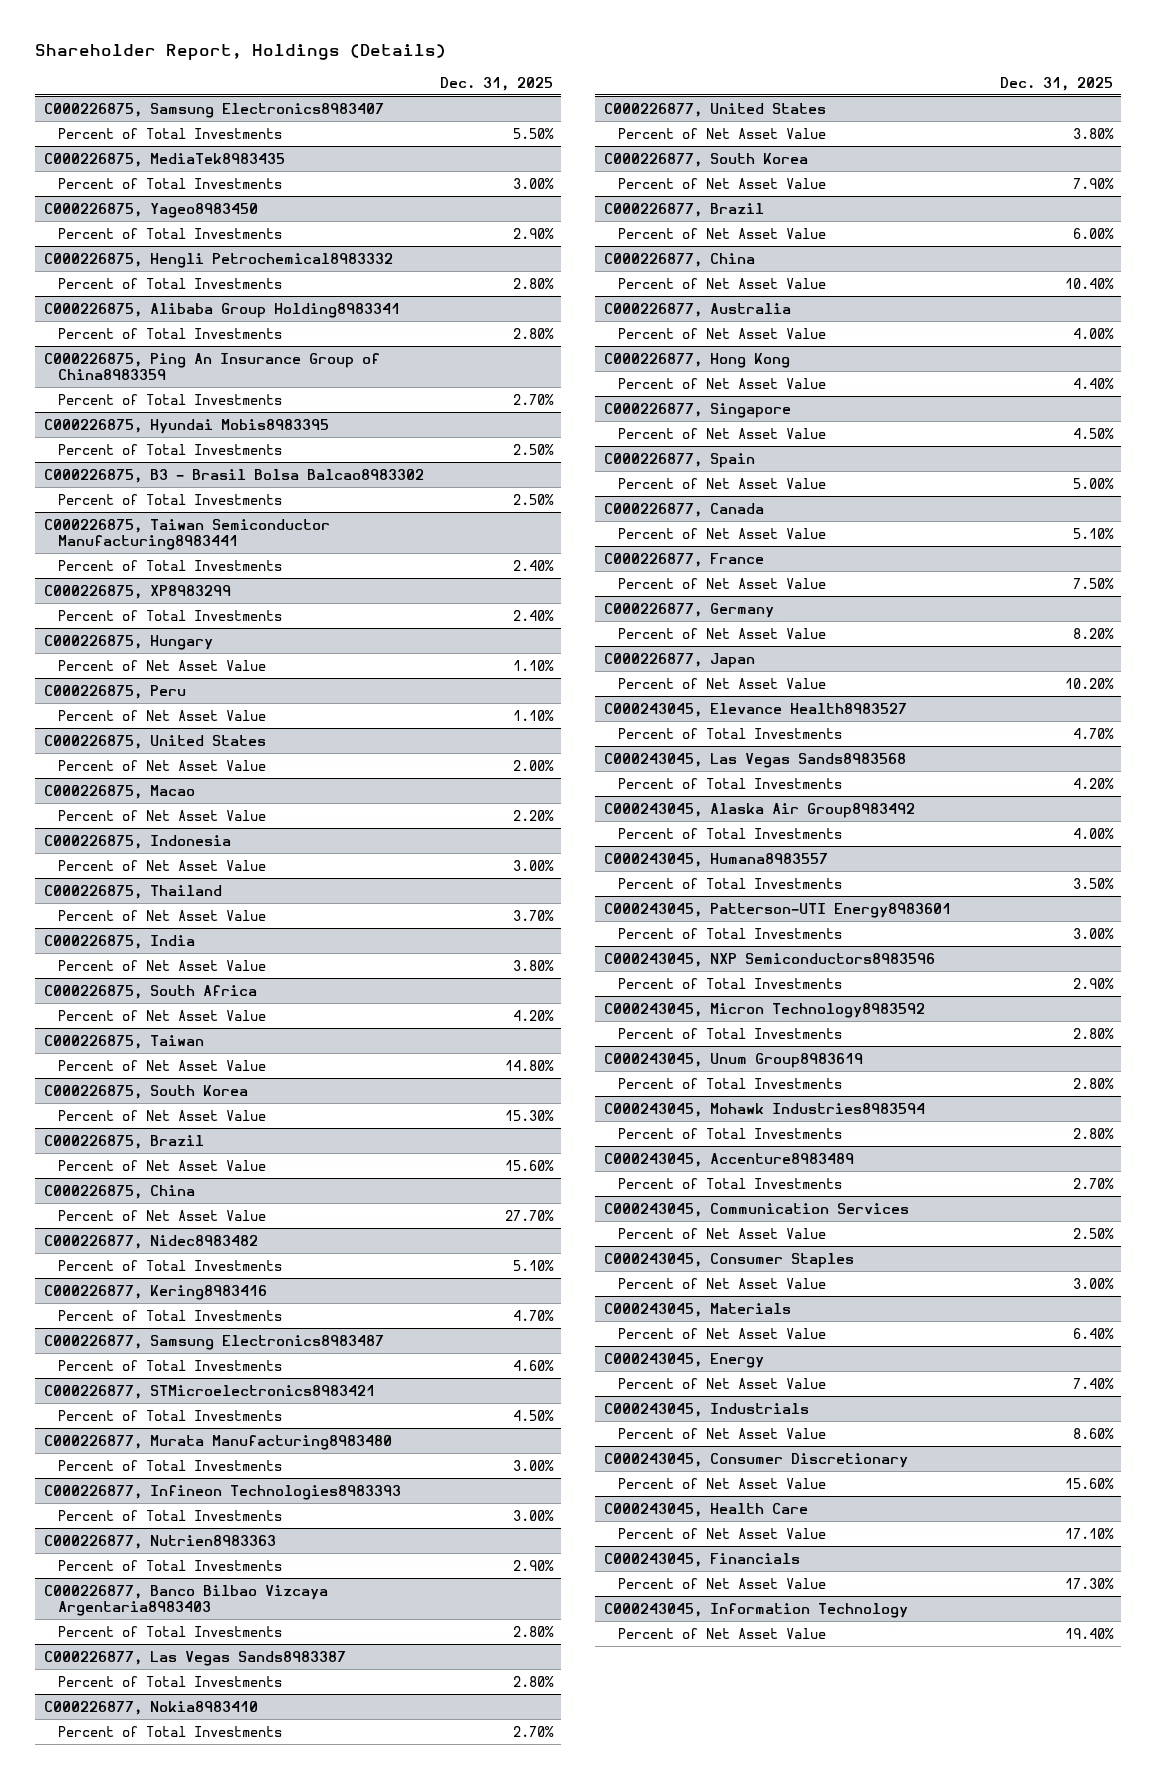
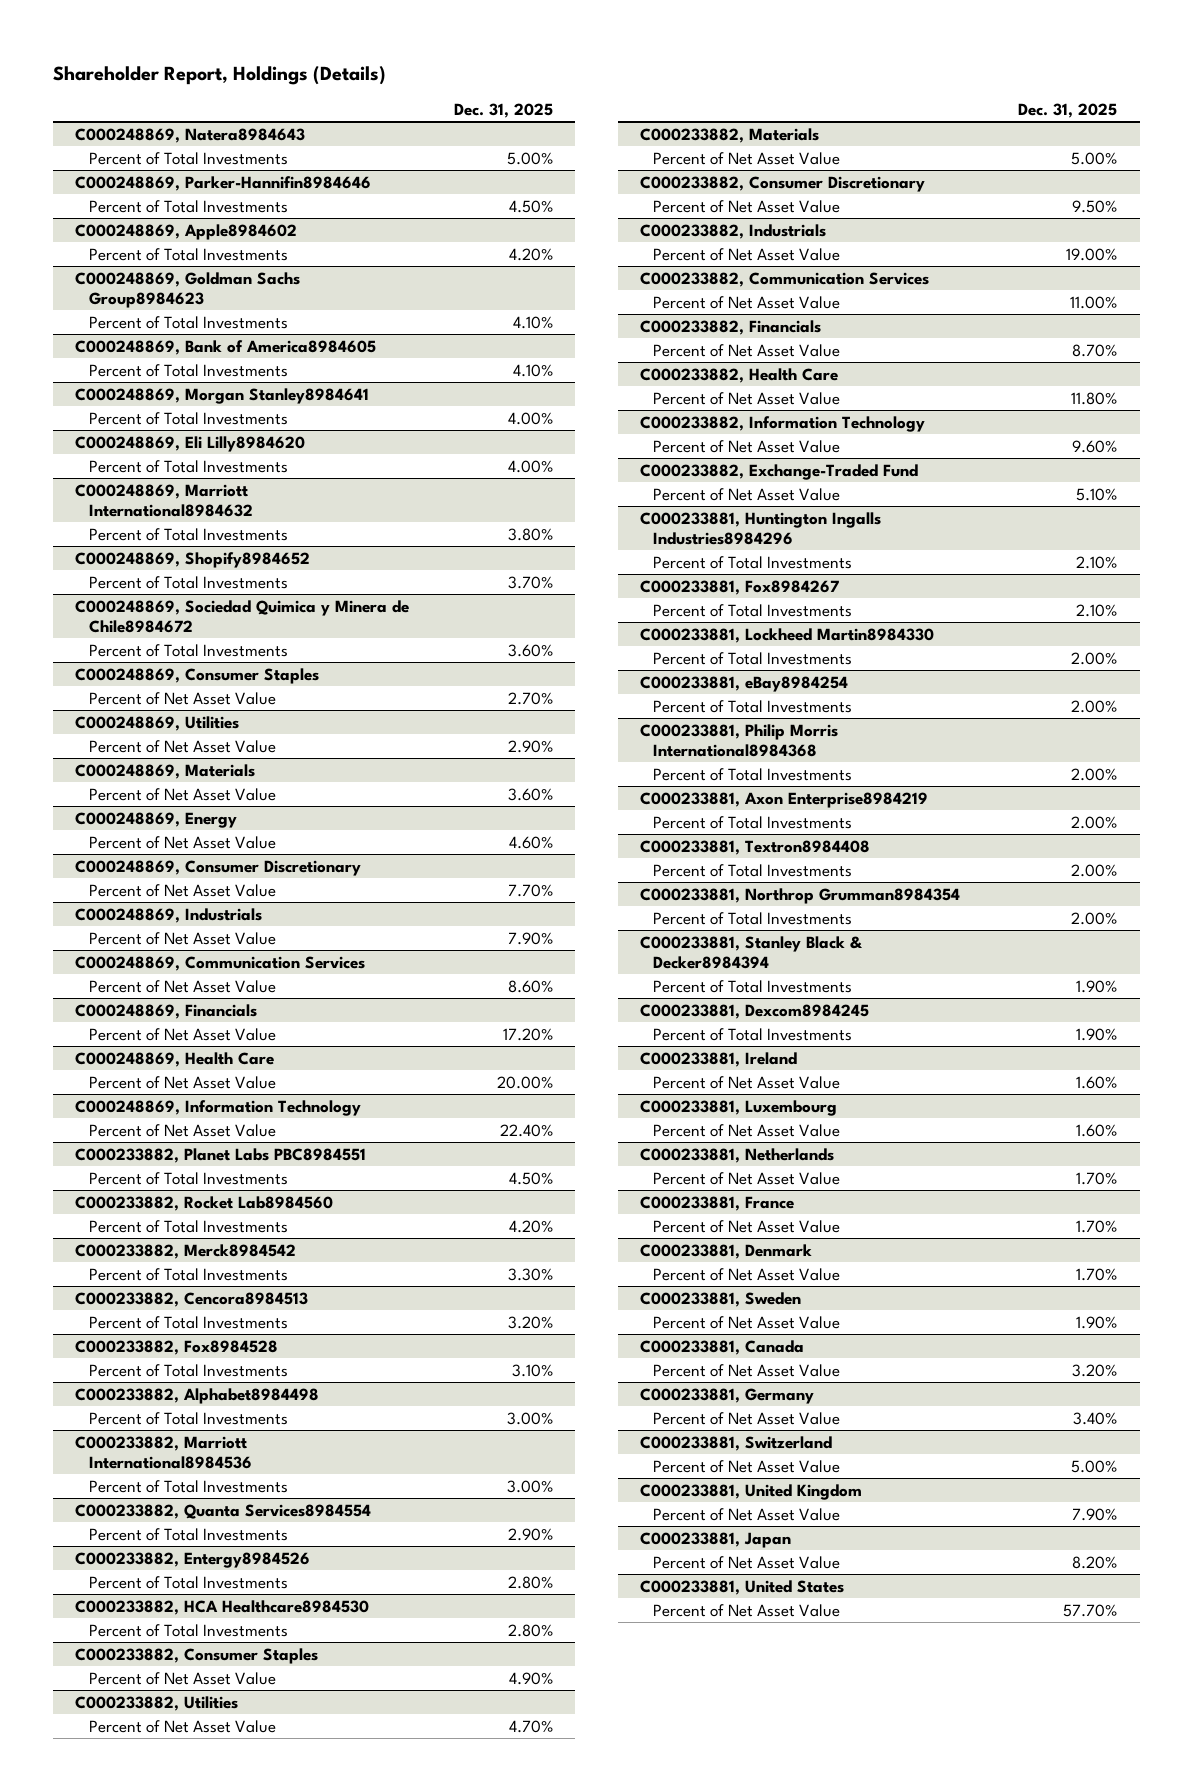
[43,102,384,118] C000226875, Samsung Electronics8983407 -> none
[43,152,285,167] C000226875, MediaTek8983435 -> none
[57,177,282,189] Percent of Total Investments -> none
[43,202,258,218] C000226875, Yageo8983450 -> none
[57,227,282,239] Percent of Total Investments -> none
[43,252,393,268] C000226875, Hengli Petrochemical8983332 -> none
[57,277,282,289] Percent of Total Investments -> none
[43,302,400,318] C000226875, Alibaba Group Holding8983341 -> none
[57,327,282,339] Percent of Total Investments -> none
[43,352,380,380] C000226875, Ping An Insurance Group of China8983359 -> none
[57,393,282,405] Percent of Total Investments -> none
[43,418,329,434] C000226875, Hyundai Mobis8983395 -> none
[57,443,282,455] Percent of Total Investments -> none
[43,468,424,483] C000226875, B3 - Brasil Bolsa Balcao8983302 -> none
[57,493,282,505] Percent of Total Investments -> none
[43,518,330,550] C000226875, Taiwan Semiconductor Manufacturing8983441 -> none
[57,559,282,571] Percent of Total Investments -> none
[43,584,231,599] C000226875, XP8983299 -> none
[57,609,282,621] Percent of Total Investments -> none
[43,634,213,650] C000226875, Hungary -> none
[57,659,266,671] Percent of Net Asset Value -> none
[43,684,186,699] C000226875, Peru -> none
[57,709,266,721] Percent of Net Asset Value -> none
[43,734,266,749] C000226875, United States -> none
[57,759,266,771] Percent of Net Asset Value -> none
[43,784,195,799] C000226875, Macao -> none
[57,809,266,821] Percent of Net Asset Value -> none
[43,834,231,849] C000226875, Indonesia -> none
[57,859,266,871] Percent of Net Asset Value -> none
[43,884,222,899] C000226875, Thailand -> none
[57,909,266,921] Percent of Net Asset Value -> none
[43,934,195,949] C000226875, India -> none
[57,959,266,971] Percent of Net Asset Value -> none
[43,984,257,999] C000226875, South Africa -> none
[57,1009,266,1021] Percent of Net Asset Value -> none
[43,1034,204,1049] C000226875, Taiwan -> none
[57,1059,266,1071] Percent of Net Asset Value -> none
[43,1084,248,1099] C000226875, South Korea -> none
[57,1109,266,1121] Percent of Net Asset Value -> none
[43,1134,204,1149] C000226875, Brazil -> none
[57,1159,266,1171] Percent of Net Asset Value -> none
[43,1184,195,1199] C000226875, China -> none
[57,1209,266,1221] Percent of Net Asset Value -> none
[43,1234,258,1249] C000226877, Nidec8983482 -> none
[57,1259,282,1271] Percent of Total Investments -> none
[43,1284,267,1300] C000226877, Kering8983416 -> none
[57,1309,282,1321] Percent of Total Investments -> none
[43,1334,384,1350] C000226877, Samsung Electronics8983487 -> none
[57,1359,282,1371] Percent of Total Investments -> none
[43,1384,375,1399] C000226877, STMicroelectronics8983421 -> none
none -> [75,127,306,143] C000248869, Natera8984643
[513,127,555,139] 5.50% -> [506,151,553,165] 5.00%
none -> [75,175,372,191] C000248869, Parker-Hannifin8984646
[43,1434,392,1450] C000226877, Murata Manufacturing8983480 -> none
none -> [75,223,298,240] C000248869, Apple8984602
none -> [88,247,288,261] Percent of Total Investments
none -> [75,271,301,308] C000248869, Goldman Sachs Group8984623
none -> [88,315,288,329] Percent of Total Investments
none -> [75,339,377,355] C000248869, Bank of America8984605
none -> [88,363,288,377] Percent of Total Investments
none -> [75,387,370,404] C000248869, Morgan Stanley8984641
none -> [88,411,288,425] Percent of Total Investments
none -> [75,435,306,452] C000248869, Eli Lilly8984620
none -> [88,459,288,473] Percent of Total Investments
none -> [75,483,253,517] C000248869, Marriott International8984632
none -> [88,527,288,541] Percent of Total Investments
none -> [75,551,311,568] C000248869, Shopify8984652
none -> [88,575,288,589] Percent of Total Investments
none -> [75,599,410,633] C000248869, Sociedad Quimica y Minera de Chile8984672
none -> [88,643,288,657] Percent of Total Investments
none -> [75,667,320,684] C000248869, Consumer Staples
none -> [88,691,276,705] Percent of Net Asset Value
none -> [75,715,240,731] C000248869, Utilities
none -> [88,739,276,753] Percent of Net Asset Value
none -> [75,763,256,779] C000248869, Materials
none -> [88,787,276,801] Percent of Net Asset Value
none -> [75,811,238,828] C000248869, Energy
none -> [88,835,276,849] Percent of Net Asset Value
none -> [75,859,362,876] C000248869, Consumer Discretionary
none -> [88,883,276,897] Percent of Net Asset Value
none -> [75,907,263,923] C000248869, Industrials
none -> [88,931,276,945] Percent of Net Asset Value
none -> [75,955,366,971] C000248869, Communication Services
none -> [88,979,276,993] Percent of Net Asset Value
none -> [75,1003,258,1019] C000248869, Financials
none -> [88,1027,276,1041] Percent of Net Asset Value
none -> [75,1051,275,1067] C000248869, Health Care
none -> [88,1075,276,1089] Percent of Net Asset Value
none -> [75,1099,362,1116] C000248869, Information Technology
none -> [88,1123,276,1137] Percent of Net Asset Value
none -> [75,1147,367,1163] C000233882, Planet Labs PBC8984551
none -> [88,1171,288,1185] Percent of Total Investments
none -> [75,1195,334,1211] C000233882, Rocket Lab8984560
none -> [88,1219,288,1233] Percent of Total Investments
none -> [75,1243,297,1259] C000233882, Merck8984542
none -> [88,1267,288,1281] Percent of Total Investments
none -> [75,1291,309,1307] C000233882, Cencora8984513
none -> [88,1315,288,1329] Percent of Total Investments
none -> [75,1339,279,1355] C000233882, Fox8984528
none -> [88,1363,288,1377] Percent of Total Investments
none -> [75,1387,320,1404] C000233882, Alphabet8984498
[43,1484,401,1500] C000226877, Infineon Technologies8983393 -> none
none -> [75,1435,252,1469] C000233882, Marriott International8984536
[43,1534,276,1549] C000226877, Nutrien8983363 -> none
none -> [75,1503,372,1519] C000233882, Quanta Services8984554
[43,1584,328,1616] C000226877, Banco Bilbao Vizcaya Argentaria8983403 -> none
none -> [75,1551,311,1568] C000233882, Entergy8984526
[43,1650,346,1666] C000226877, Las Vegas Sands8983387 -> none
none -> [75,1599,370,1615] C000233882, HCA Healthcare8984530
[43,1700,258,1715] C000226877, Nokia8983410 -> none
[57,1725,282,1737] Percent of Total Investments -> none
[603,102,826,117] C000226877, United States -> none
[603,152,808,167] C000226877, South Korea -> none
[603,202,764,217] C000226877, Brazil -> none
[617,227,826,239] Percent of Net Asset Value -> none
[603,252,755,267] C000226877, China -> none
[617,277,826,289] Percent of Net Asset Value -> none
[603,302,791,317] C000226877, Australia -> none
[617,327,826,339] Percent of Net Asset Value -> none
[603,352,790,368] C000226877, Hong Kong -> none
[617,377,826,389] Percent of Net Asset Value -> none
[603,402,791,418] C000226877, Singapore -> none
[617,427,826,439] Percent of Net Asset Value -> none
[603,452,755,468] C000226877, Spain -> none
none -> [75,1647,319,1664] C000233882, Consumer Staples
[1073,127,1115,139] 3.80% -> [508,1671,553,1685] 4.90%
none -> [75,1695,239,1711] C000233882, Utilities
[1073,177,1115,189] 7.90% -> [508,1719,553,1733] 4.70%
none -> [640,127,820,143] C000233882, Materials
[603,502,764,517] C000226877, Canada -> none
none -> [640,175,926,192] C000233882, Consumer Discretionary
none -> [653,199,841,213] Percent of Net Asset Value
none -> [640,223,827,239] C000233882, Industrials
none -> [653,247,841,261] Percent of Net Asset Value
none -> [640,271,930,287] C000233882, Communication Services
none -> [653,295,841,309] Percent of Net Asset Value
none -> [640,319,822,335] C000233882, Financials
none -> [653,343,841,357] Percent of Net Asset Value
none -> [640,367,839,383] C000233882, Health Care
none -> [653,391,841,405] Percent of Net Asset Value
none -> [640,415,926,432] C000233882, Information Technology
none -> [653,439,841,453] Percent of Net Asset Value
none -> [640,463,919,480] C000233882, Exchange-Traded Fund
[603,552,764,567] C000226877, France -> none
[603,602,774,618] C000226877, Germany -> none
none -> [640,511,882,545] C000233881, Huntington Ingalls Industries8984296
none -> [653,555,853,569] Percent of Total Investments
none -> [640,579,840,595] C000233881, Fox8984267
none -> [653,603,853,617] Percent of Total Investments
none -> [640,627,935,643] C000233881, Lockheed Martin8984330
none -> [653,651,853,665] Percent of Total Investments
none -> [640,675,849,692] C000233881, eBay8984254
none -> [653,699,853,713] Percent of Total Investments
none -> [640,723,839,757] C000233881, Philip Morris International8984368
none -> [653,767,853,781] Percent of Total Investments
none -> [640,791,929,808] C000233881, Axon Enterprise8984219
none -> [653,815,853,829] Percent of Total Investments
none -> [640,839,871,855] C000233881, Textron8984408
none -> [653,863,853,877] Percent of Total Investments
none -> [640,887,961,904] C000233881, Northrop Grumman8984354
none -> [653,911,853,925] Percent of Total Investments
none -> [640,935,864,969] C000233881, Stanley Black & Decker8984394
none -> [653,979,853,993] Percent of Total Investments
none -> [640,1003,870,1019] C000233881, Dexcom8984245
none -> [653,1027,853,1041] Percent of Total Investments
none -> [640,1051,798,1067] C000233881, Ireland
[1073,577,1115,589] 7.50% -> [1076,1075,1118,1089] 1.60%
none -> [640,1099,838,1116] C000233881, Luxembourg
none -> [653,1123,841,1137] Percent of Net Asset Value
none -> [640,1147,835,1163] C000233881, Netherlands
none -> [653,1171,841,1185] Percent of Net Asset Value
none -> [640,1195,795,1211] C000233881, France
none -> [653,1219,841,1233] Percent of Net Asset Value
none -> [640,1243,813,1259] C000233881, Denmark
none -> [653,1267,841,1281] Percent of Net Asset Value
none -> [640,1291,802,1307] C000233881, Sweden
none -> [653,1315,841,1329] Percent of Net Asset Value
none -> [640,1339,805,1355] C000233881, Canada
none -> [653,1363,841,1377] Percent of Net Asset Value
none -> [640,1387,815,1404] C000233881, Germany
none -> [653,1411,841,1425] Percent of Net Asset Value
none -> [640,1435,833,1451] C000233881, Switzerland
none -> [653,1459,841,1473] Percent of Net Asset Value
none -> [640,1483,863,1500] C000233881, United Kingdom
none -> [653,1507,841,1521] Percent of Net Asset Value
none -> [640,1531,792,1548] C000233881, Japan
[603,652,755,668] C000226877, Japan -> none
[603,702,907,717] C000243045, Elevance Health8983527 -> none
[617,727,842,739] Percent of Total Investments -> none
[603,752,906,768] C000243045, Las Vegas Sands8983568 -> none
[617,777,842,789] Percent of Total Investments -> none
[603,802,915,818] C000243045, Alaska Air Group8983492 -> none
[617,827,842,839] Percent of Total Investments -> none
[603,852,828,867] C000243045, Humana8983557 -> none
[617,877,842,889] Percent of Total Investments -> none
[603,902,951,918] C000243045, Patterson-UTI Energy8983601 -> none
[617,927,842,939] Percent of Total Investments -> none
[603,952,935,967] C000243045, NXP Semiconductors8983596 -> none
[617,977,842,989] Percent of Total Investments -> none
[603,1002,925,1018] C000243045, Micron Technology8983592 -> none
[617,1027,842,1039] Percent of Total Investments -> none
[603,1052,863,1068] C000243045, Unum Group8983619 -> none
[617,1077,842,1089] Percent of Total Investments -> none
[603,1102,925,1117] C000243045, Mohawk Industries8983594 -> none
[617,1127,842,1139] Percent of Total Investments -> none
[603,1152,854,1167] C000243045, Accenture8983489 -> none
[617,1177,842,1189] Percent of Total Investments -> none
[603,1202,909,1217] C000243045, Communication Services -> none
[617,1227,826,1239] Percent of Net Asset Value -> none
[603,1252,854,1268] C000243045, Consumer Staples -> none
[617,1277,826,1289] Percent of Net Asset Value -> none
[603,1302,791,1317] C000243045, Materials -> none
[617,1327,826,1339] Percent of Net Asset Value -> none
[603,1352,764,1368] C000243045, Energy -> none
[617,1377,826,1389] Percent of Net Asset Value -> none
[603,1402,809,1417] C000243045, Industrials -> none
[617,1427,826,1439] Percent of Net Asset Value -> none
[603,1452,908,1468] C000243045, Consumer Discretionary -> none
[617,1477,826,1489] Percent of Net Asset Value -> none
[603,1502,808,1517] C000243045, Health Care -> none
[617,1527,826,1539] Percent of Net Asset Value -> none
[603,1552,800,1567] C000243045, Financials -> none
[617,1577,826,1589] Percent of Net Asset Value -> none
[603,1602,908,1618] C000243045, Information Technology -> none
[617,1627,826,1639] Percent of Net Asset Value -> none
none -> [640,1579,845,1595] C000233881, United States
[1065,677,1115,689] 10.20% -> [1063,1603,1118,1617] 57.70%

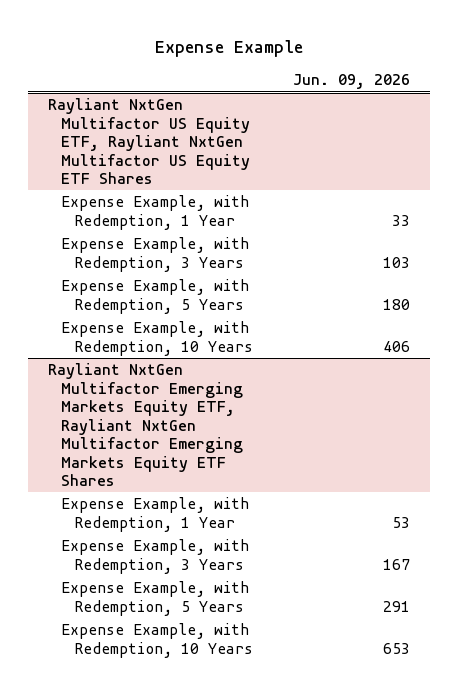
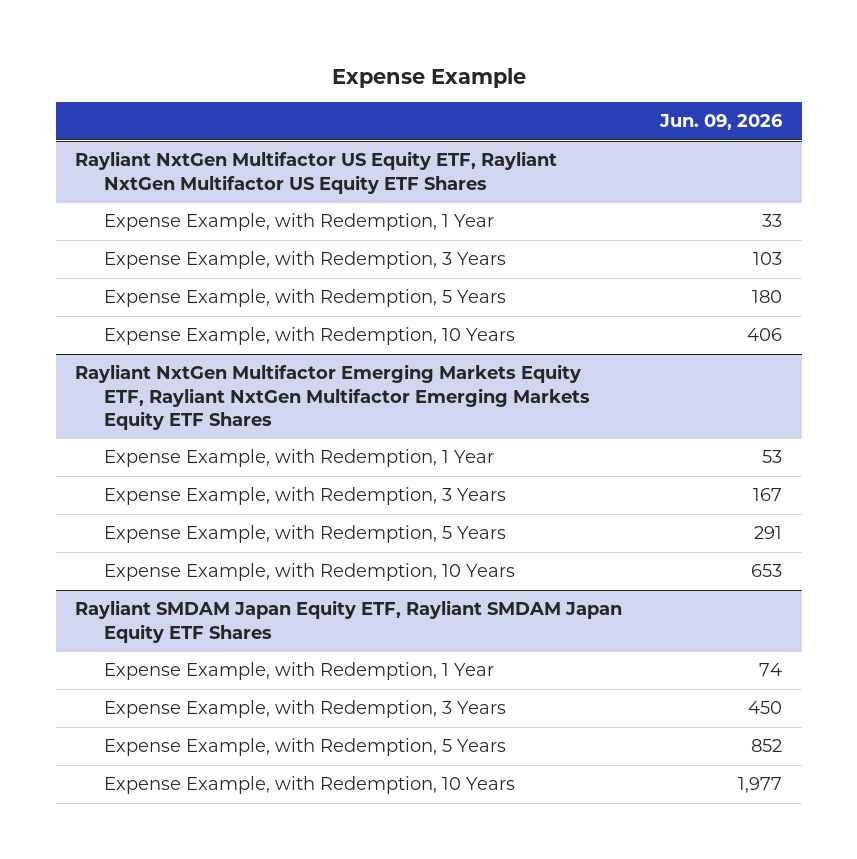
none -> [74,600,622,643] Rayliant SMDAM Japan Equity ETF, Rayliant SMDAM Japan Equity ETF Shares
none -> [103,662,494,681] Expense Example, with Redemption, 1 Year
none -> [103,700,506,719] Expense Example, with Redemption, 3 Years
none -> [103,738,506,757] Expense Example, with Redemption, 5 Years
none -> [103,776,515,795] Expense Example, with Redemption, 10 Years

